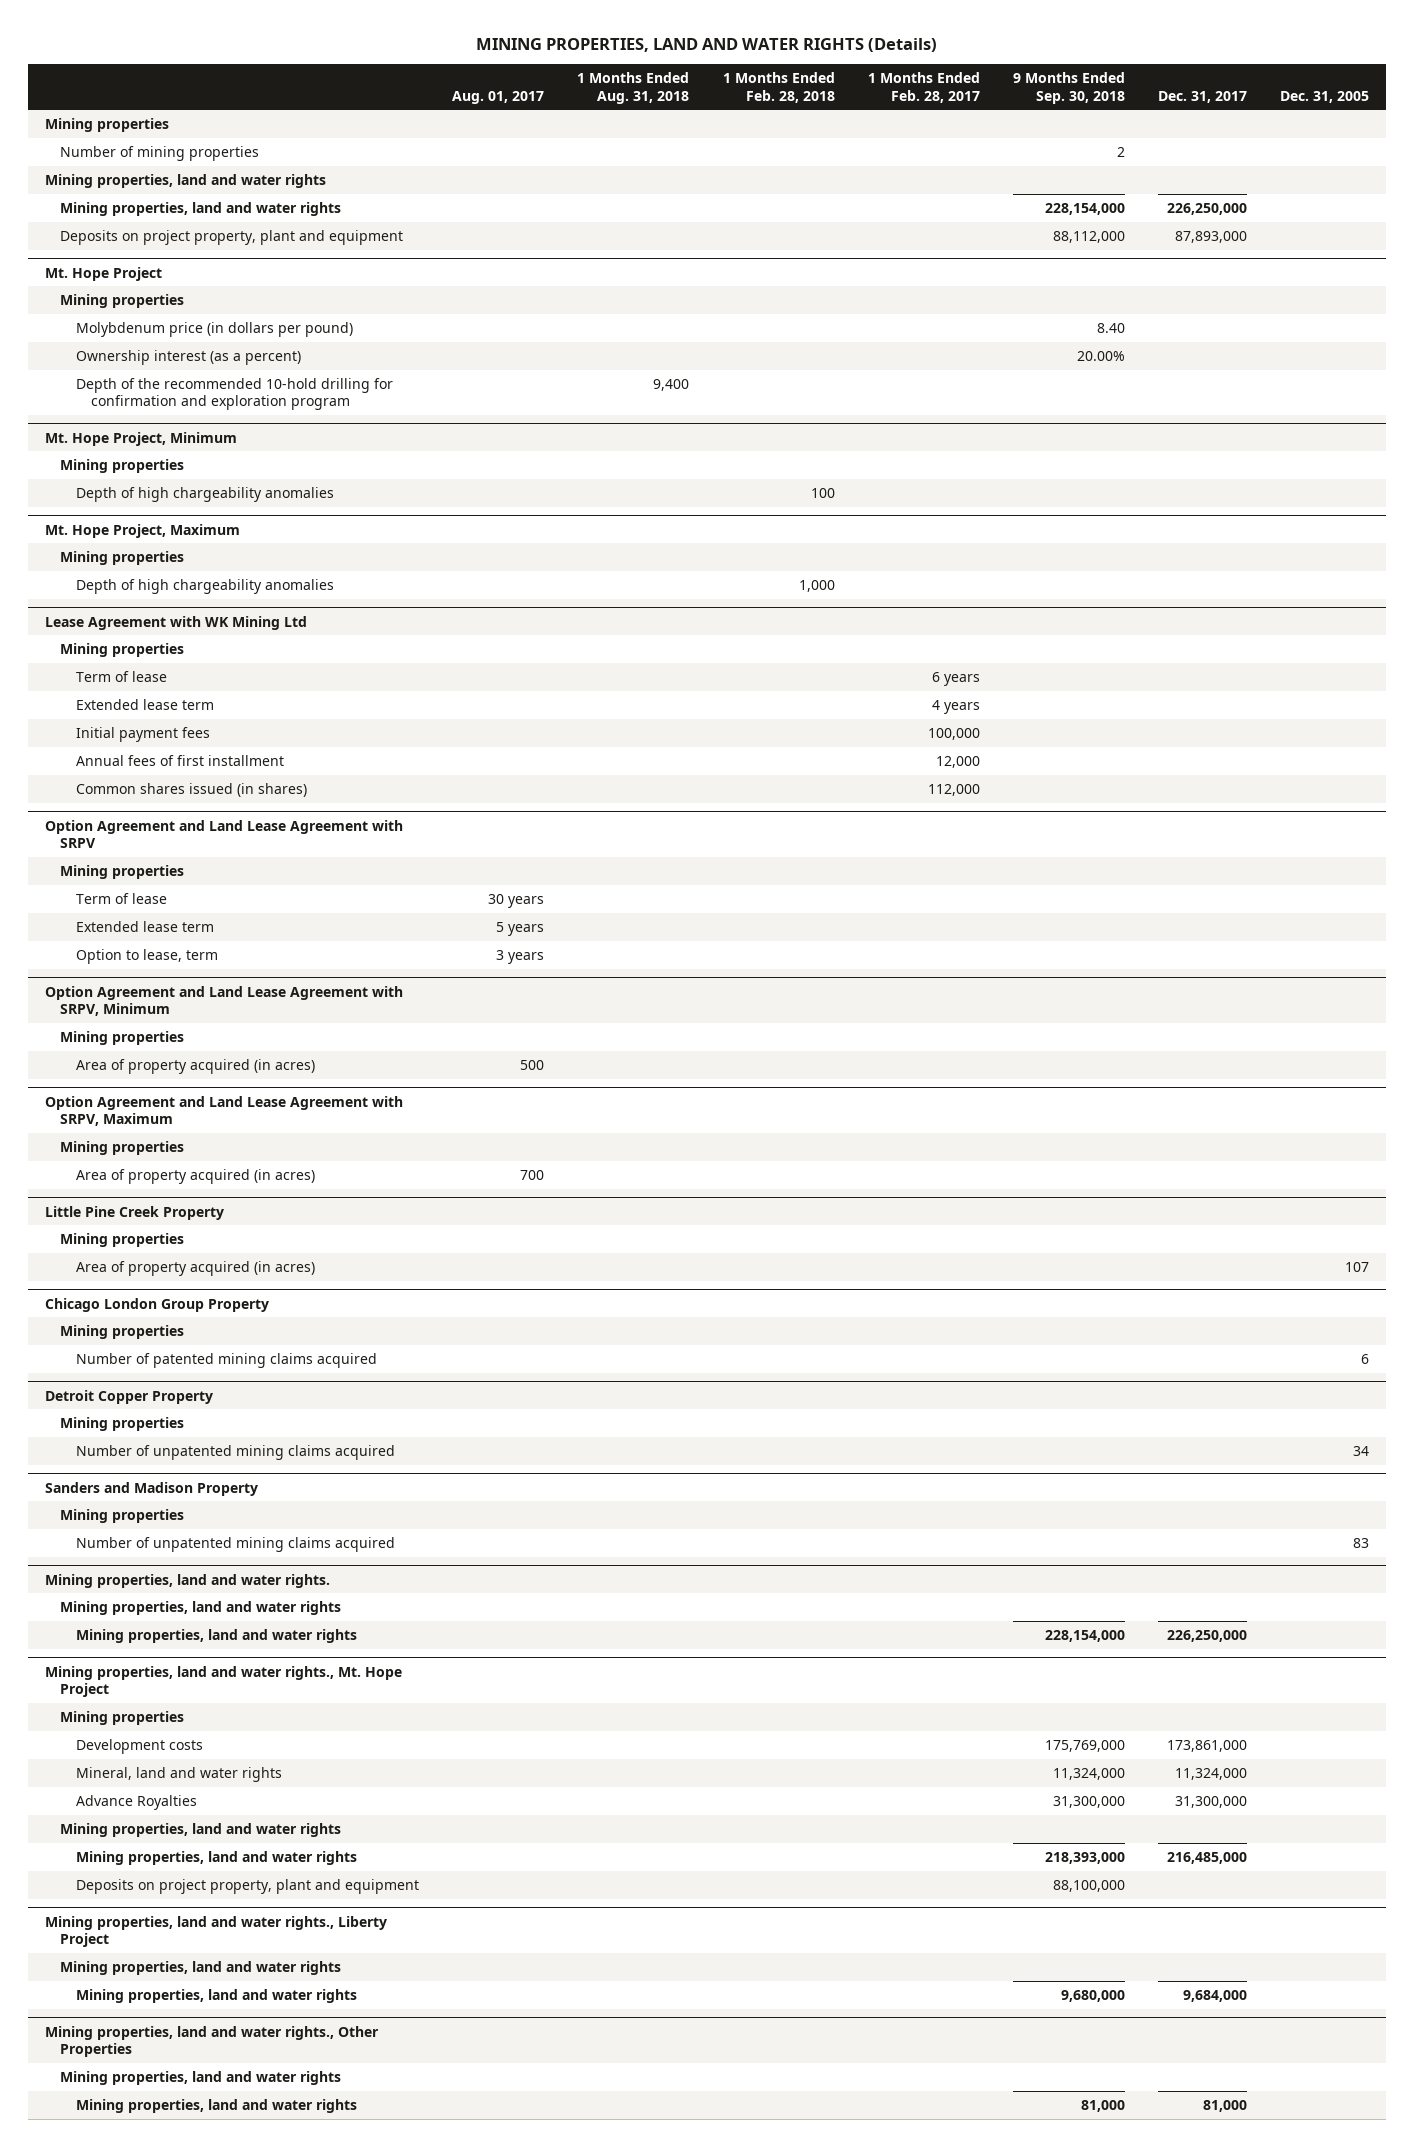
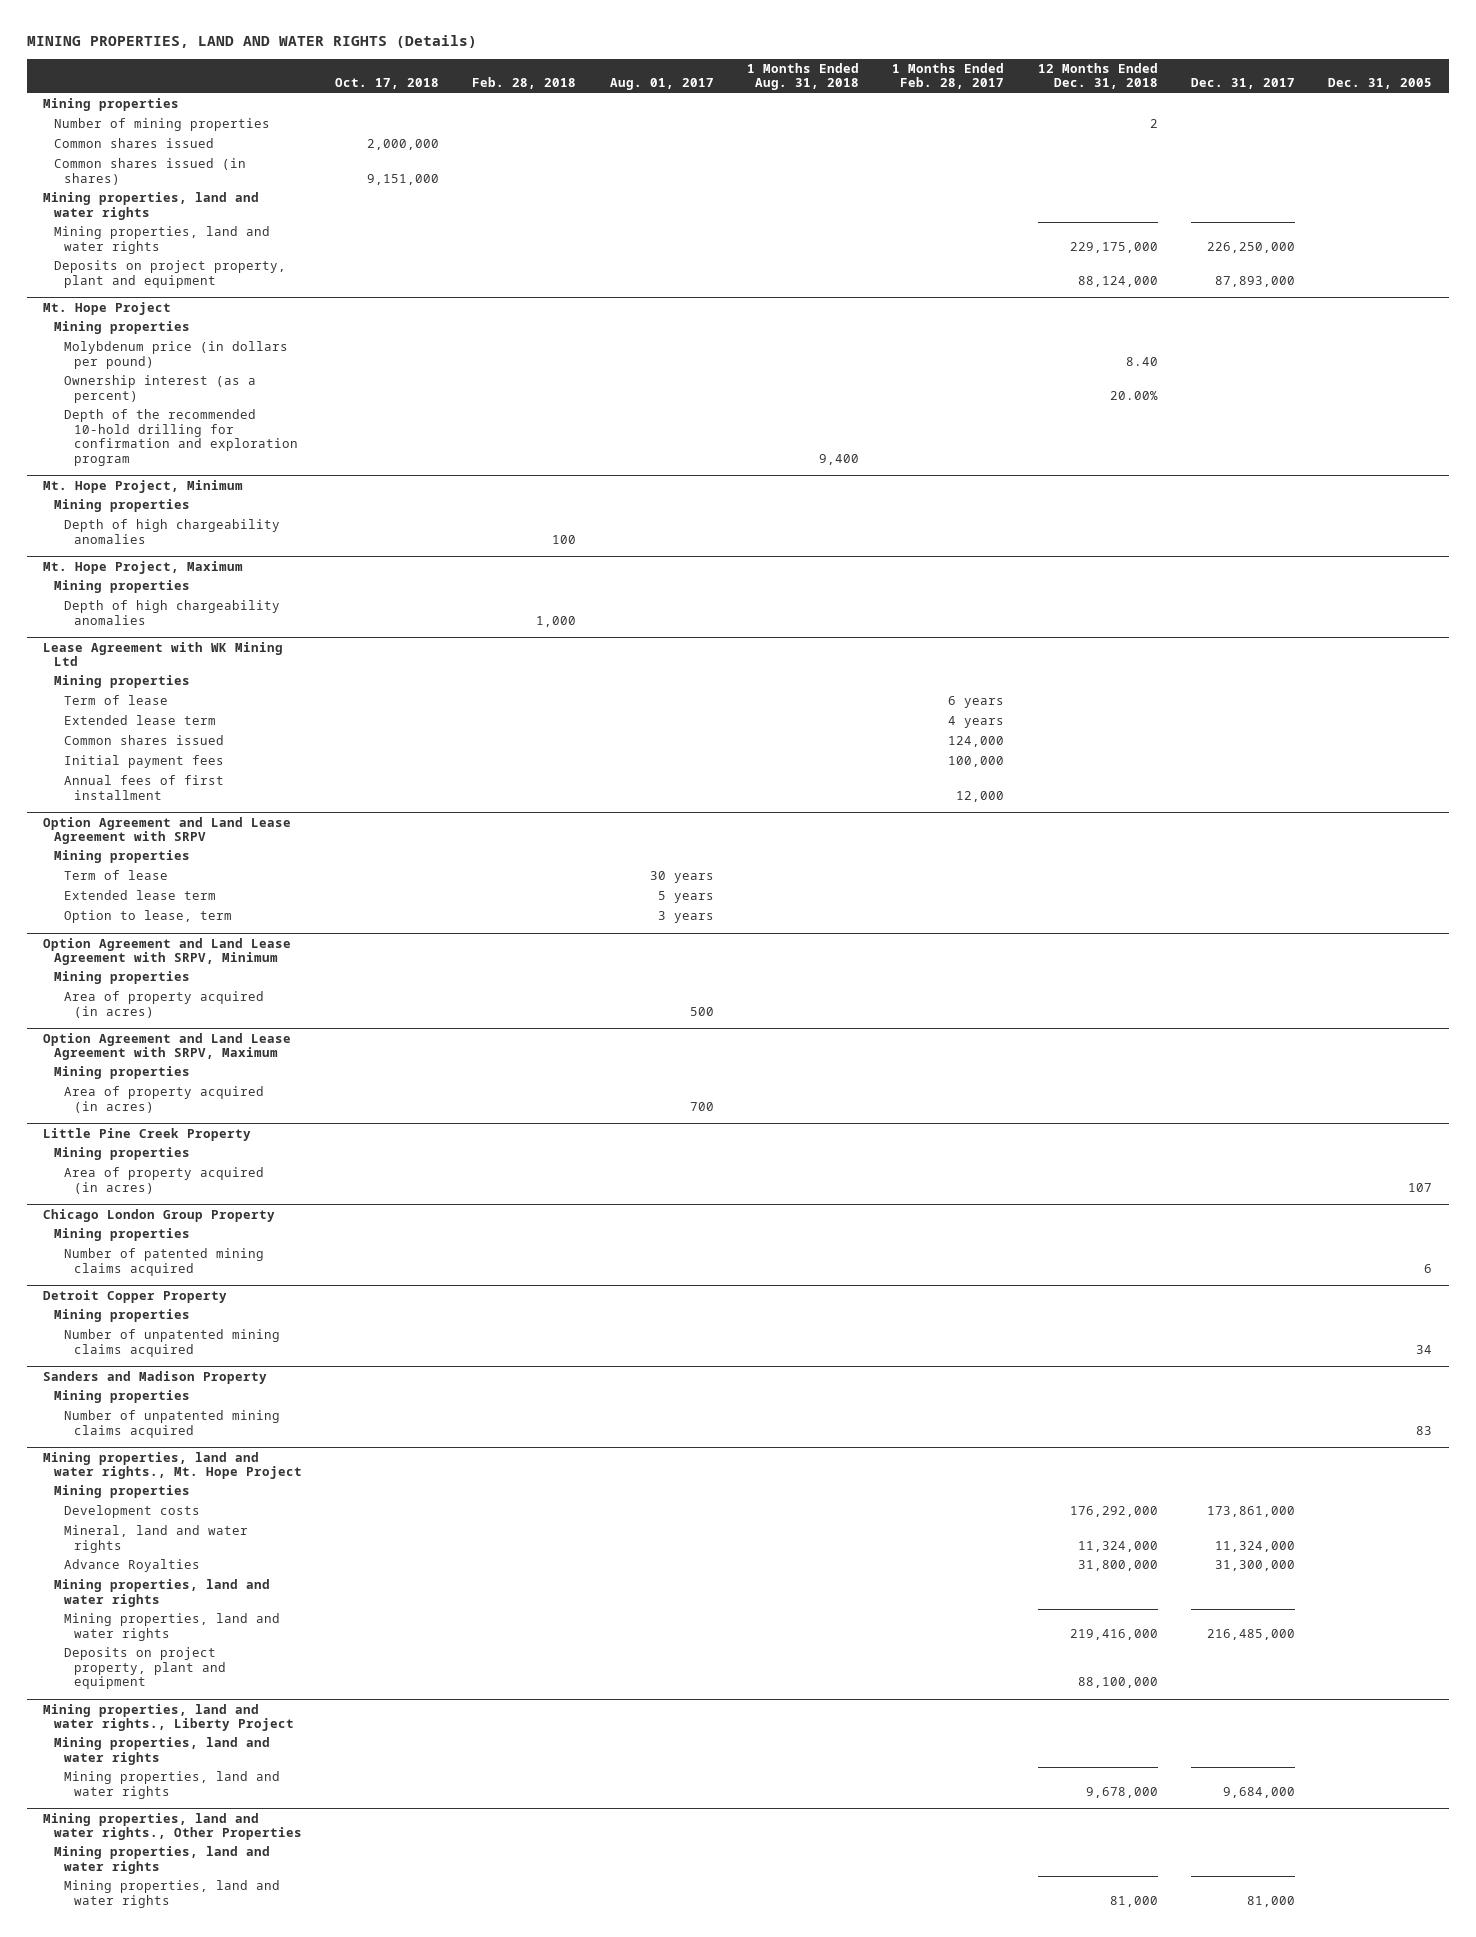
[722,72,835,103] 1 Months Ended Feb. 28, 2018 -> none
[1012,72,1125,104] 9 Months Ended Sep. 30, 2018 -> none
none -> [334,78,439,90] Oct. 17, 2018
none -> [472,77,577,90] Feb. 28, 2018
none -> [1037,62,1158,90] 12 Months Ended Dec. 31, 2018
none -> [53,138,214,149] Common shares issued
none -> [53,158,246,185] Common shares issued (in shares)
none -> [63,735,224,746] Common shares issued
[75,782,307,797] Common shares issued (in shares) -> none
[44,1573,330,1588] Mining properties, land and water rights. -> none
[60,1600,342,1615] Mining properties, land and water rights -> none
[75,1628,357,1643] Mining properties, land and water rights -> none

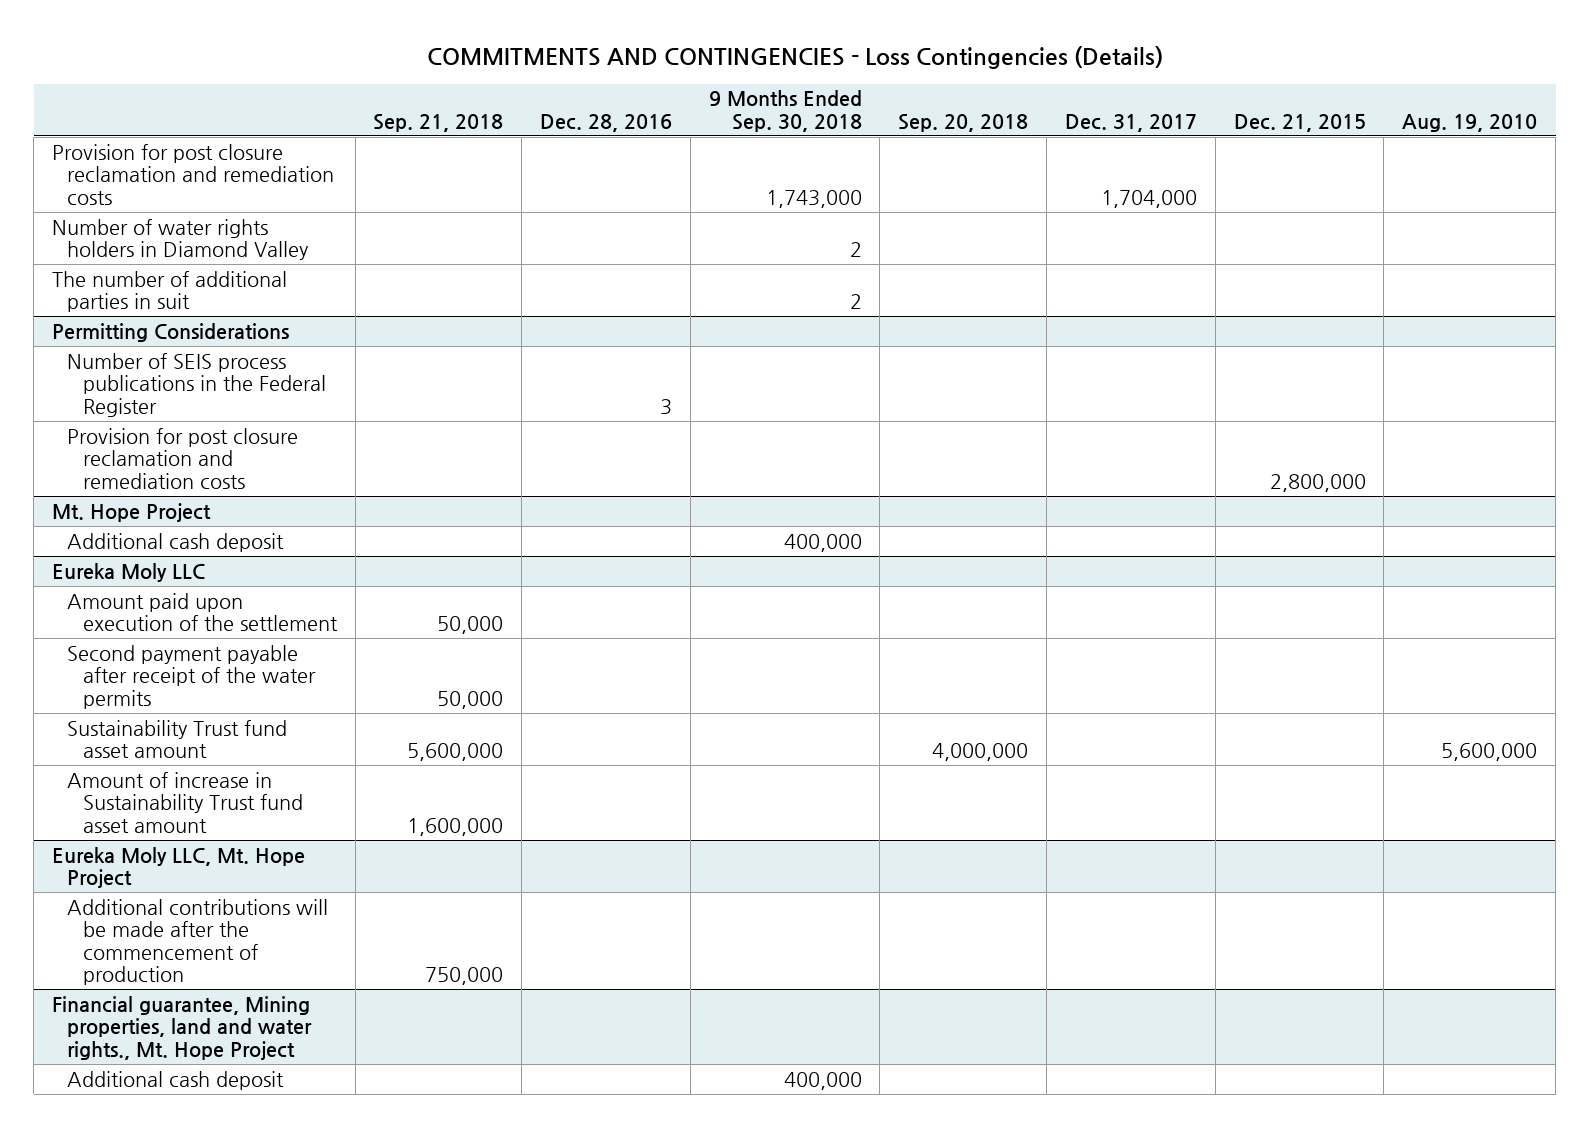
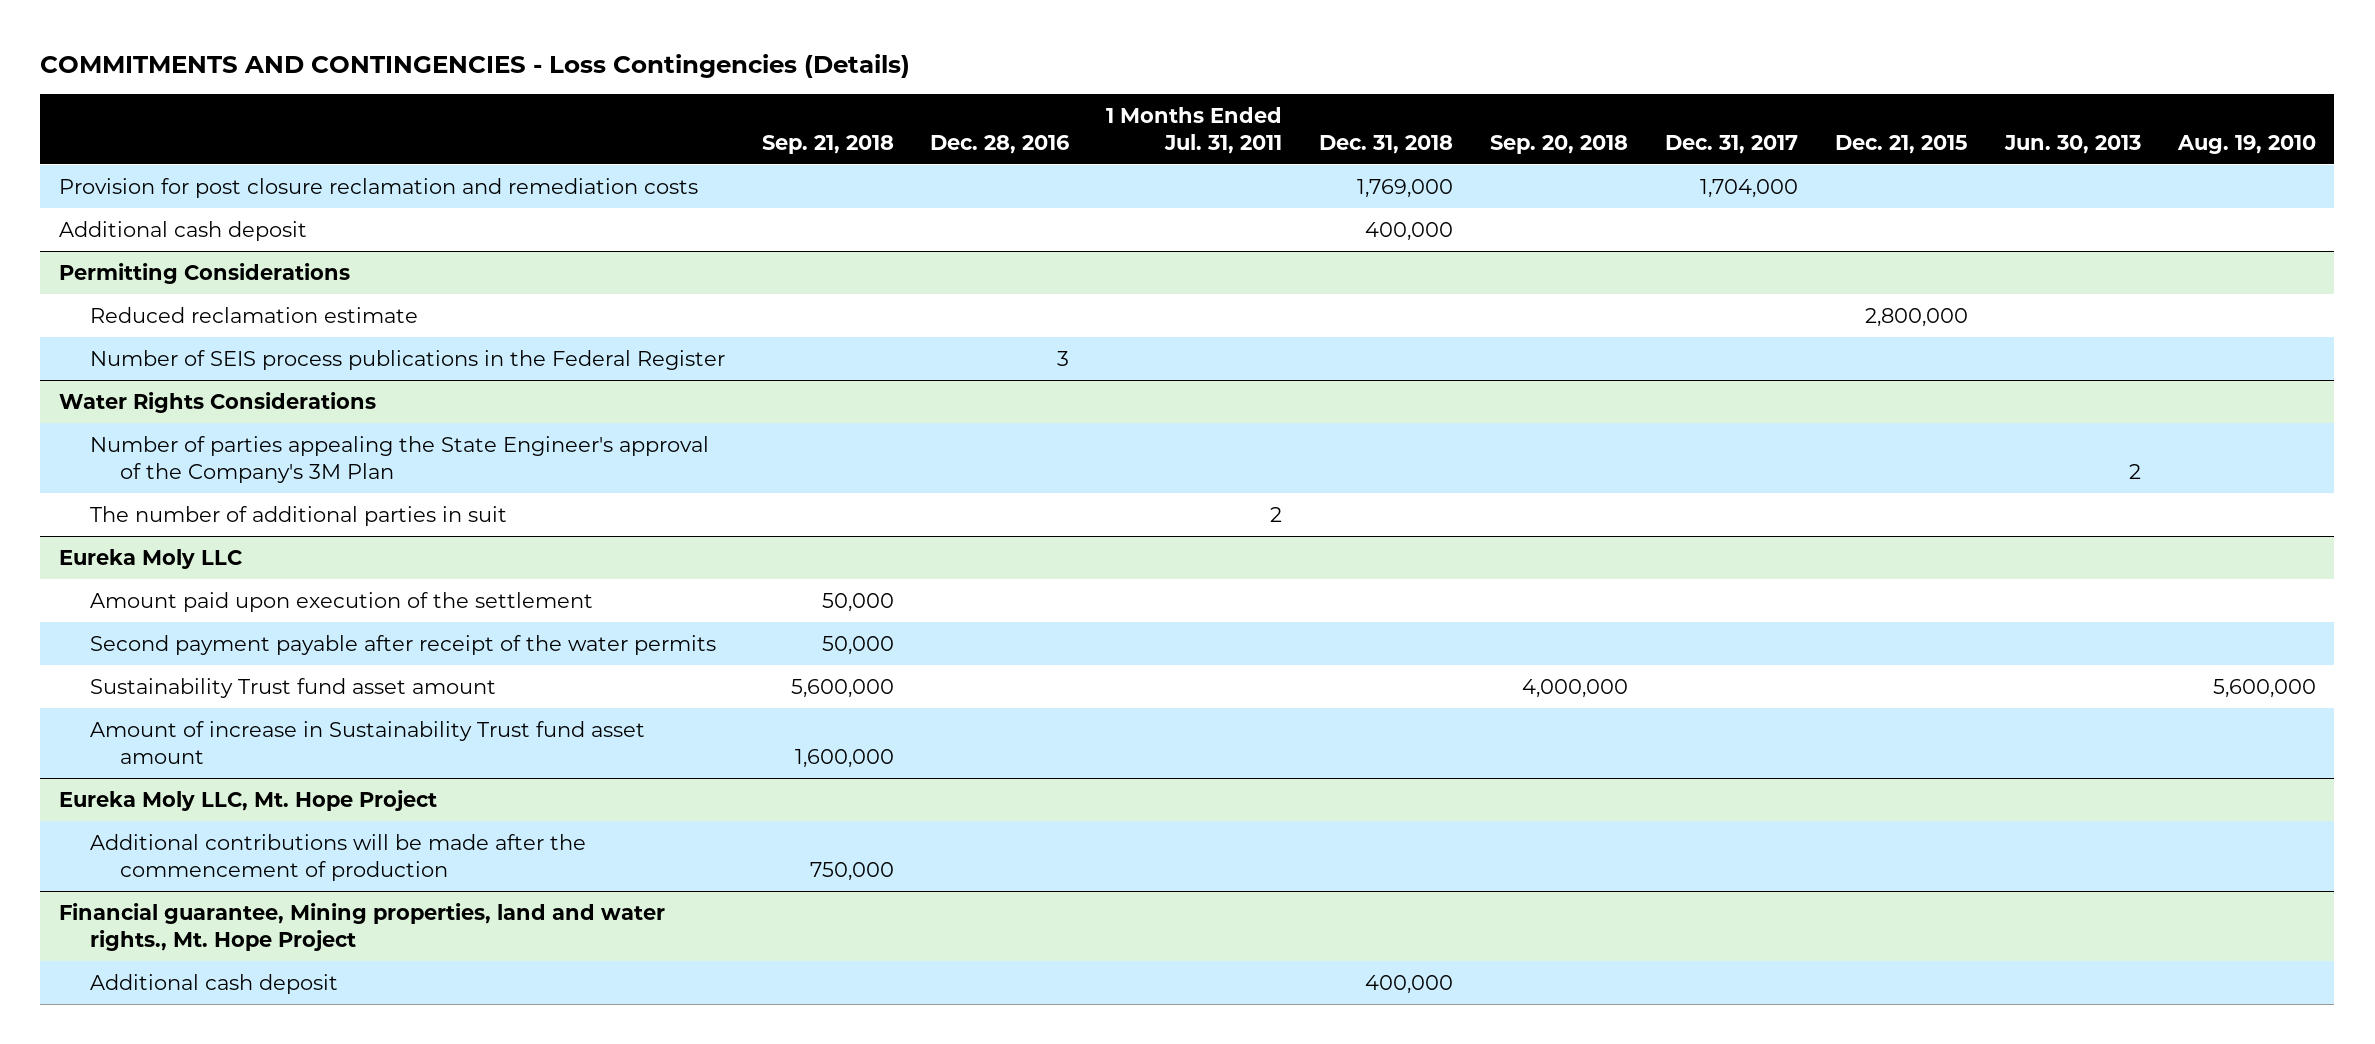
[708,90,862,132] 9 Months Ended Sep. 30, 2018 -> none
none -> [1106,106,1283,154] 1 Months Ended Jul. 31, 2011
none -> [1319,134,1454,154] Dec. 31, 2018
none -> [2003,134,2141,154] Jun. 30, 2013
[51,218,310,261] Number of water rights holders in Diamond Valley -> none
[51,270,287,313] The number of additional parties in suit -> none
none -> [58,220,307,241] Additional cash deposit
none -> [89,306,418,323] Reduced reclamation estimate
[67,427,299,489] Provision for post closure reclamation and remediation costs -> none
[51,502,211,522] Mt. Hope Project -> none
[67,532,285,552] Additional cash deposit -> none
none -> [58,391,376,413] Water Rights Considerations
none -> [89,435,709,483] Number of parties appealing the State Engineer's approval of the Company's 3M Plan
none -> [89,505,507,526] The number of additional parties in suit

